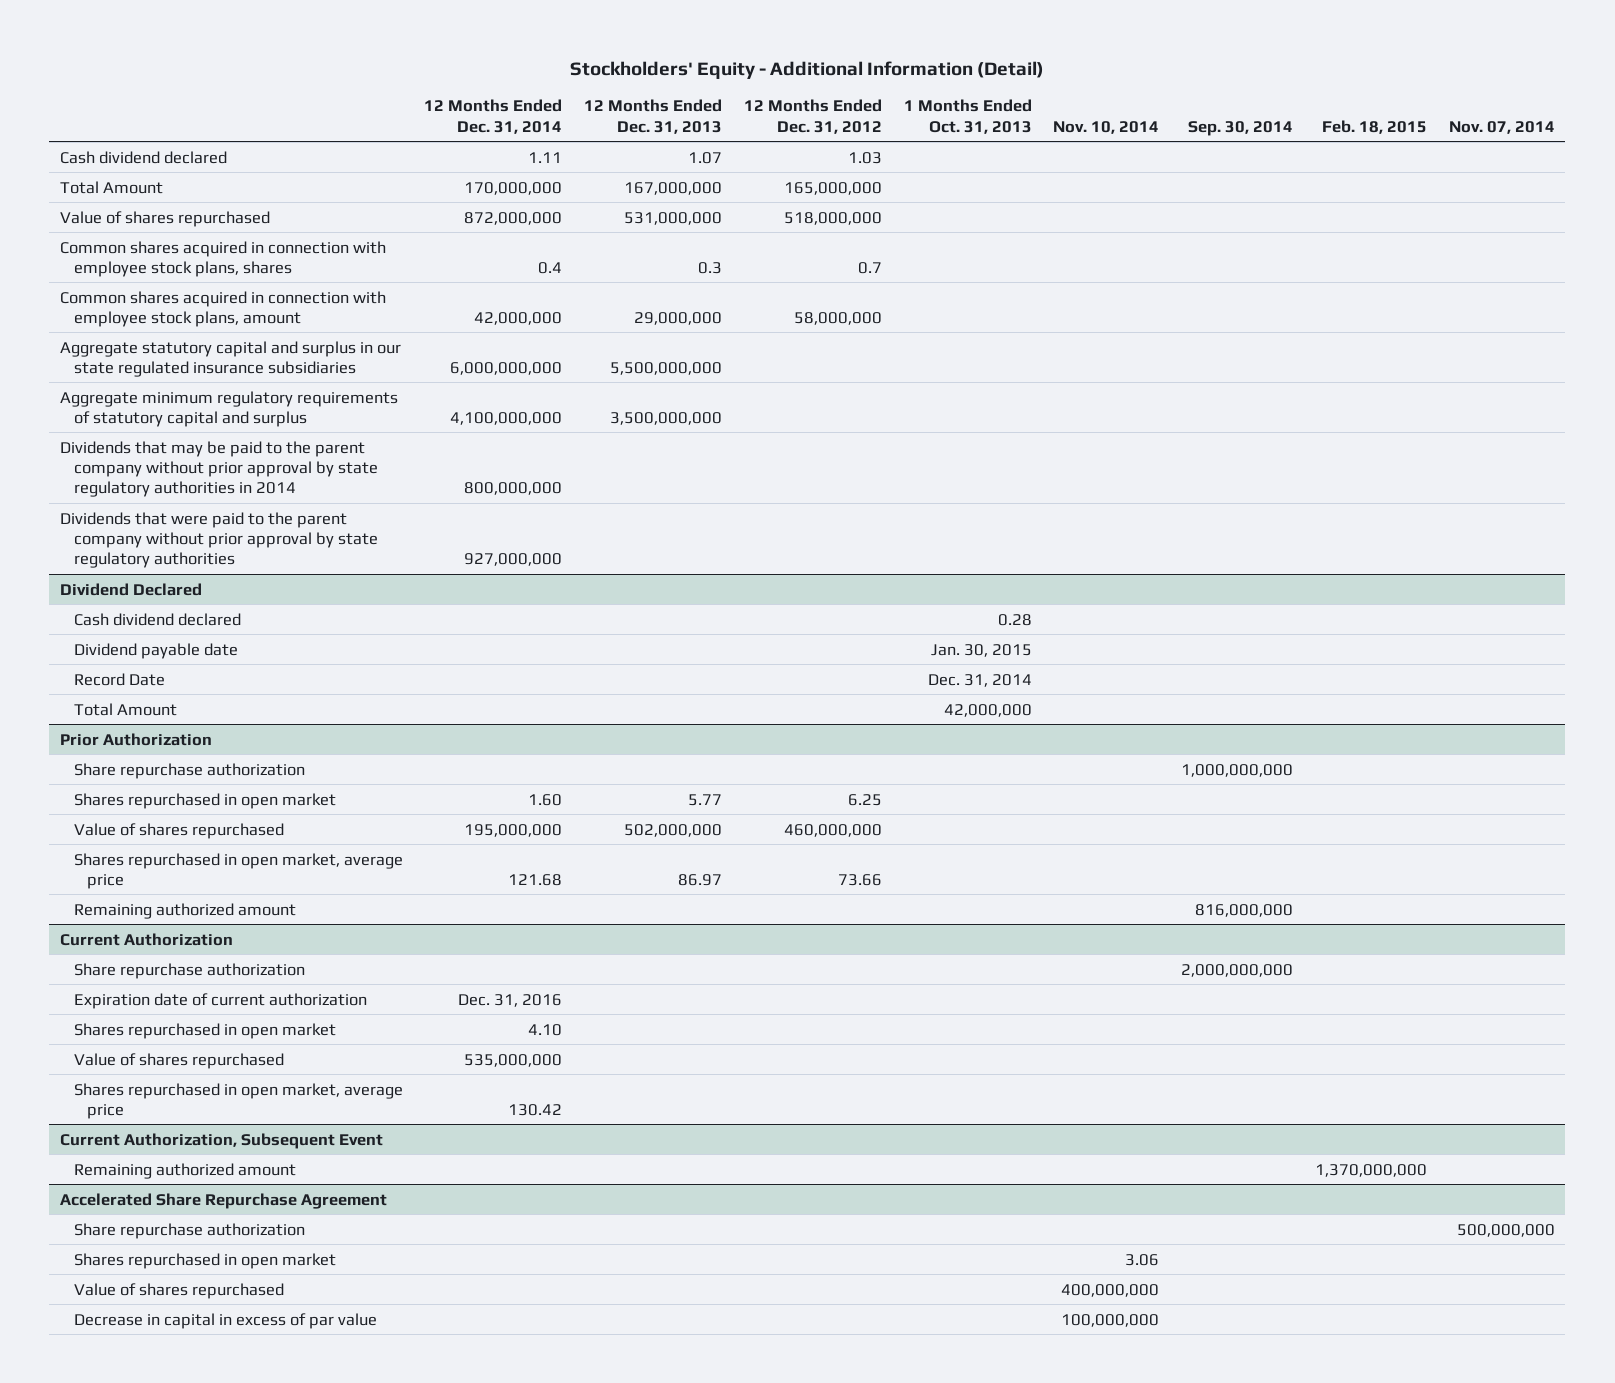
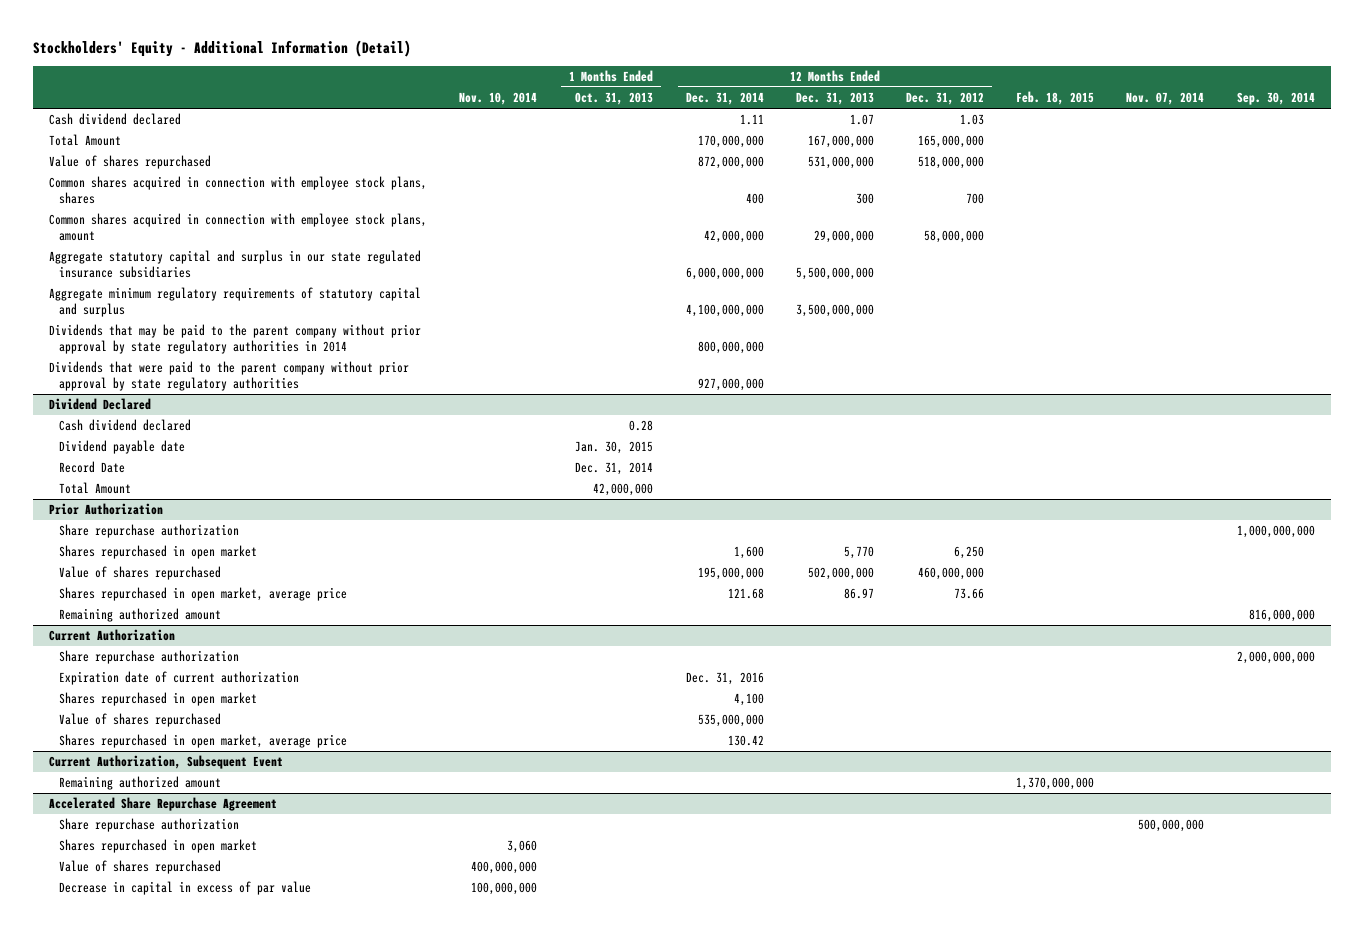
[538,261,563,274] 0.4 -> [745,193,764,205] 400
[698,261,723,274] 0.3 -> [855,193,874,205] 300
[857,261,882,274] 0.7 -> [966,193,985,205] 700
[528,793,563,806] 1.60 -> [733,546,764,560] 1,600
[688,793,723,806] 5.77 -> [843,546,874,560] 5,770
[847,793,882,806] 6.25 -> [954,546,985,560] 6,250
[528,1023,563,1036] 4.10 -> [733,693,764,707] 4,100
[1125,1253,1160,1266] 3.06 -> [507,840,538,854] 3,060

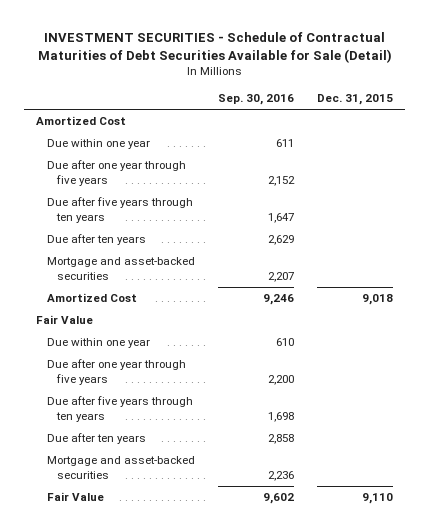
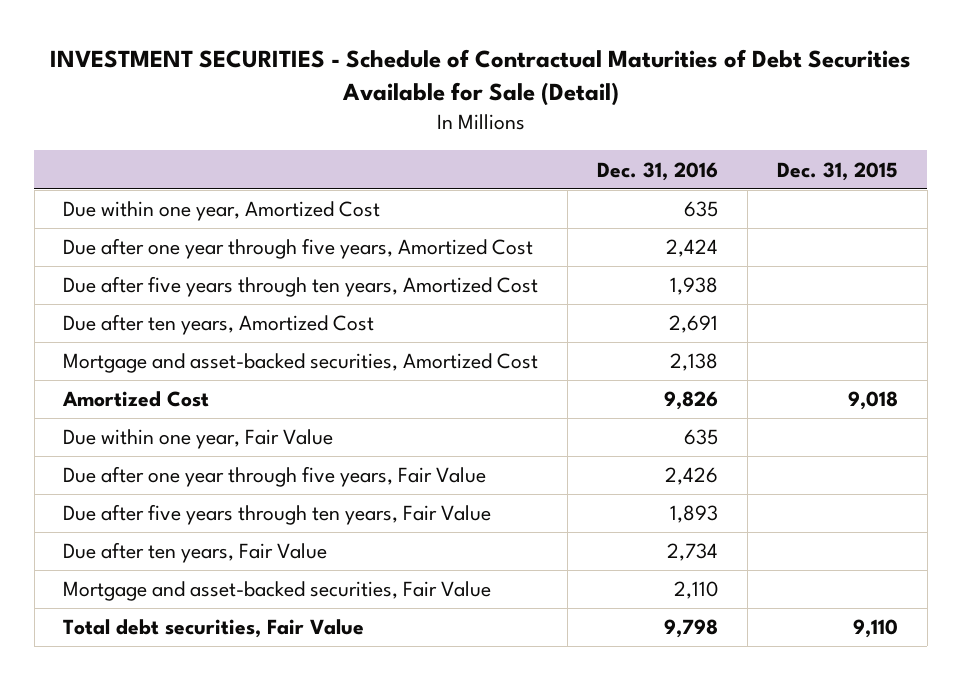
[218,94,295,106] Sep. 30, 2016 -> none
none -> [597,161,719,181] Dec. 31, 2016
[35,116,126,126] Amortized Cost -> none
[46,139,150,150] Due within one year -> [63,201,381,222] Due within one year, Amortized Cost
[46,160,186,186] Due after one year through five years -> [63,238,534,260] Due after one year through five years, Amortized Cost
[46,197,193,223] Due after five years through ten years -> [63,276,539,298] Due after five years through ten years, Amortized Cost
[46,234,146,246] Due after ten years -> [63,314,375,336] Due after ten years, Amortized Cost
[46,257,195,280] Mortgage and asset-backed securities -> [63,353,539,374] Mortgage and asset-backed securities, Amortized Cost
[35,315,93,325] Fair Value -> none
[46,338,150,349] Due within one year -> [63,429,334,450] Due within one year, Fair Value
[46,359,186,385] Due after one year through five years -> [63,466,487,488] Due after one year through five years, Fair Value
[46,396,193,422] Due after five years through ten years -> [63,504,492,526] Due after five years through ten years, Fair Value
[46,433,146,445] Due after ten years -> [63,542,328,564] Due after ten years, Fair Value
[46,456,195,479] Mortgage and asset-backed securities -> [63,581,492,602] Mortgage and asset-backed securities, Fair Value
[46,492,104,502] Fair Value -> [63,619,365,639] Total debt securities, Fair Value

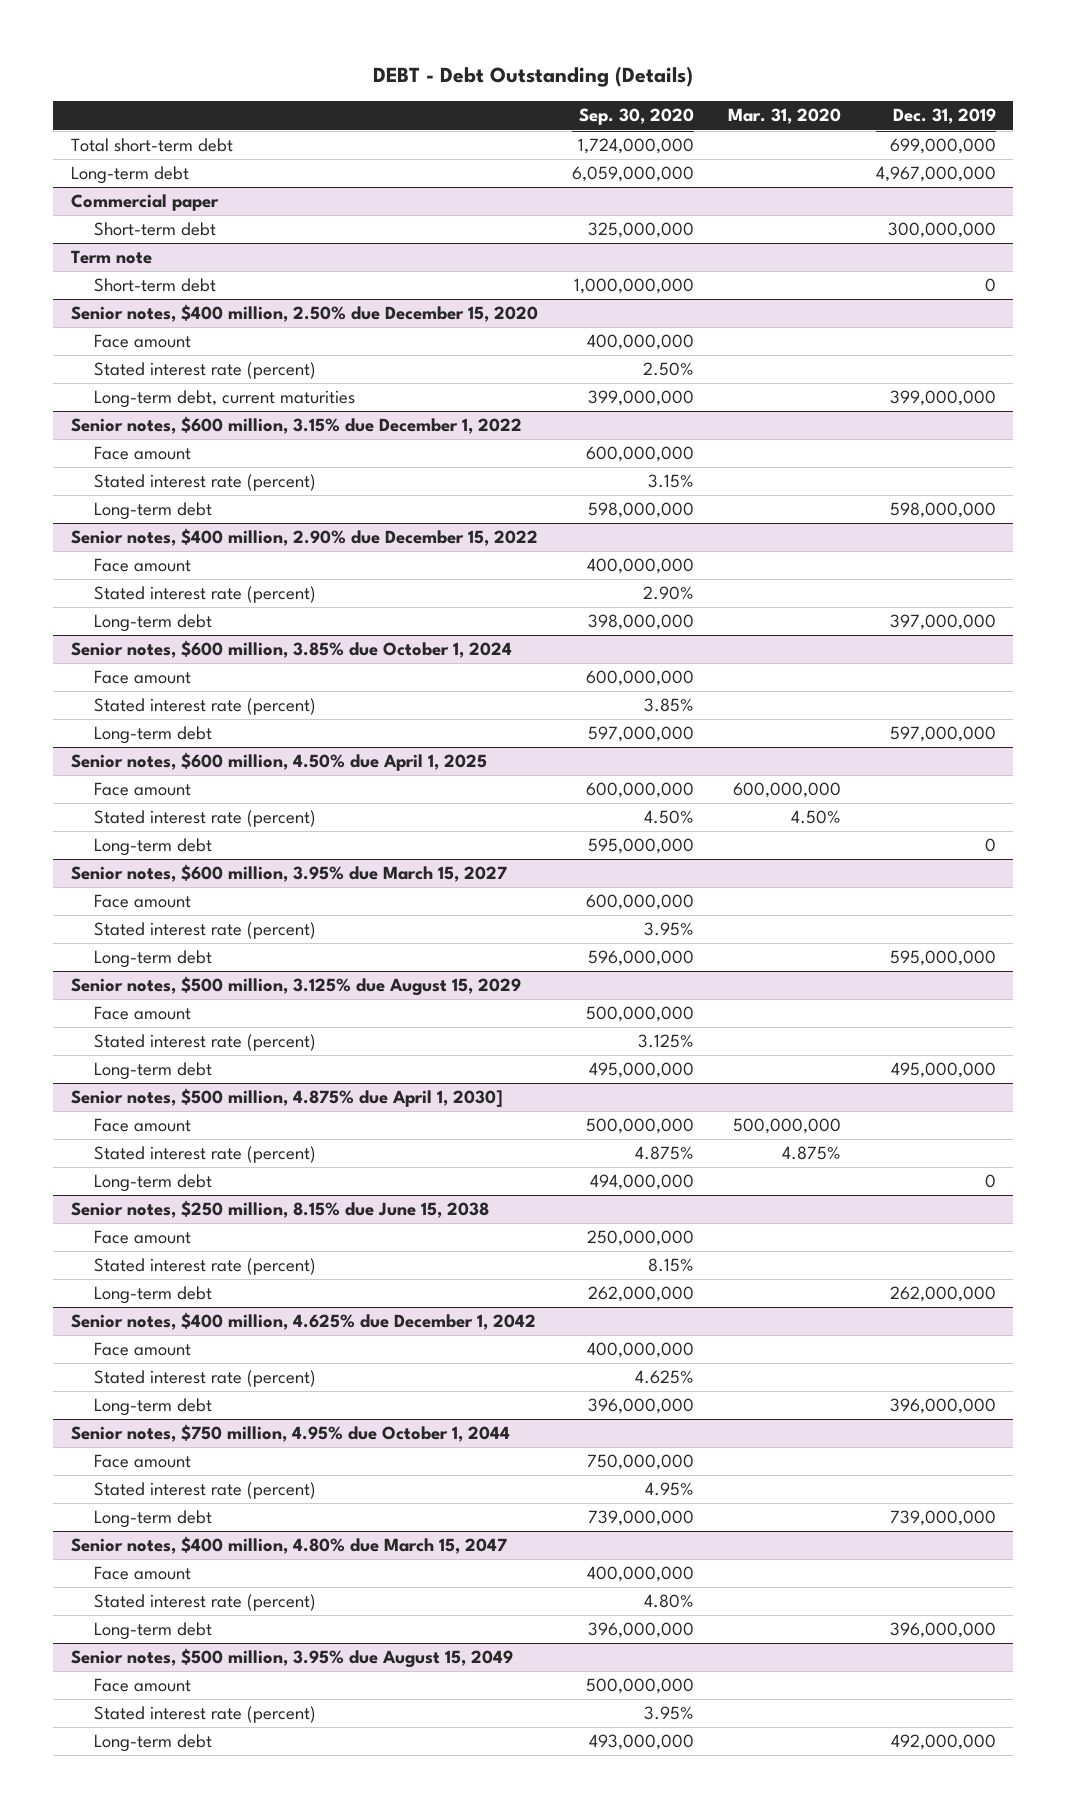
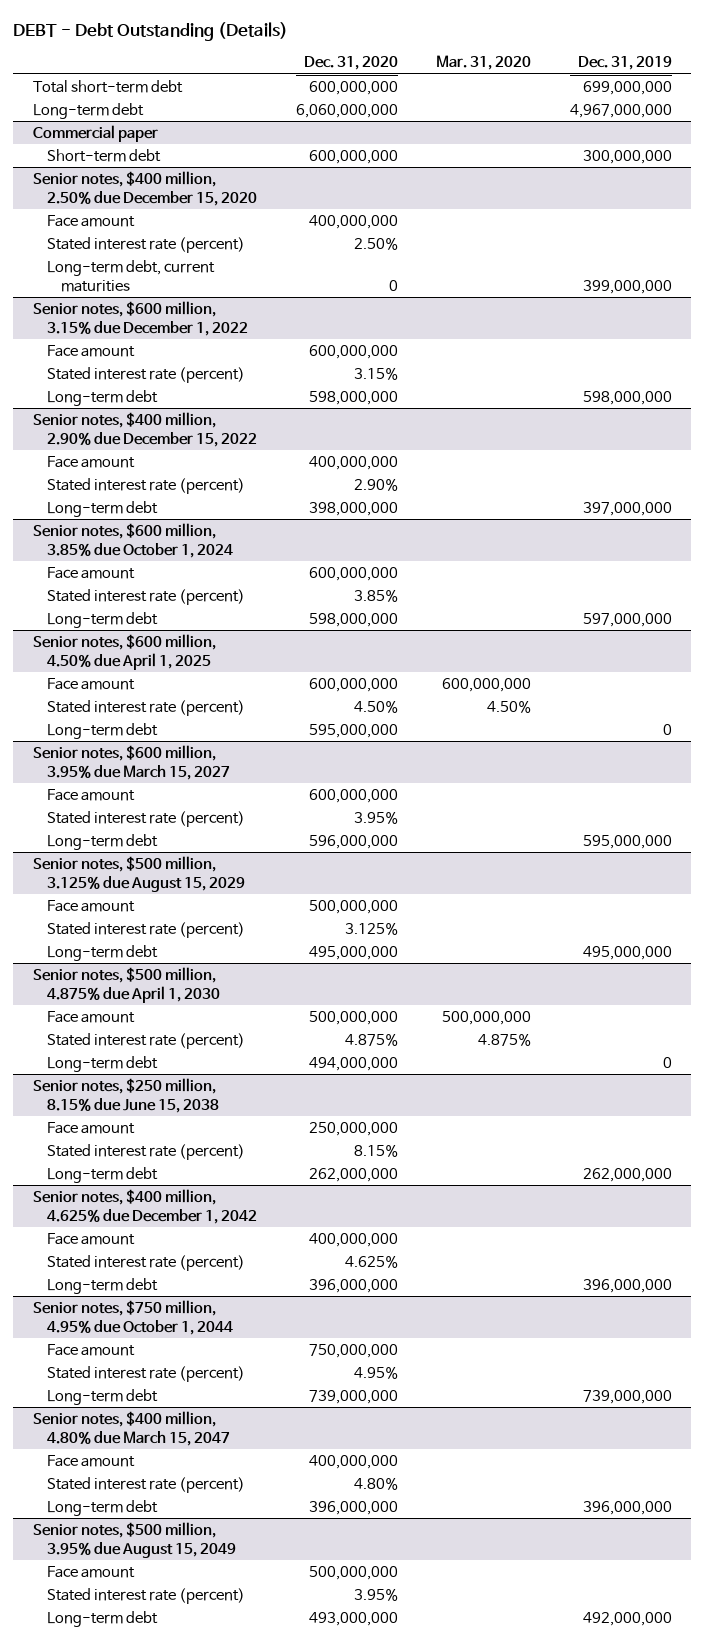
[578,108,694,126] Sep. 30, 2020 -> none
none -> [303,56,398,71] Dec. 31, 2020
[70,250,152,265] Term note -> none
[93,278,216,293] Short-term debt -> none
[70,1088,503,1108] Senior notes, $500 million, 4.875% due April 1, 2030] -> [32,966,220,1003] Senior notes, $500 million, 4.875% due April 1, 2030

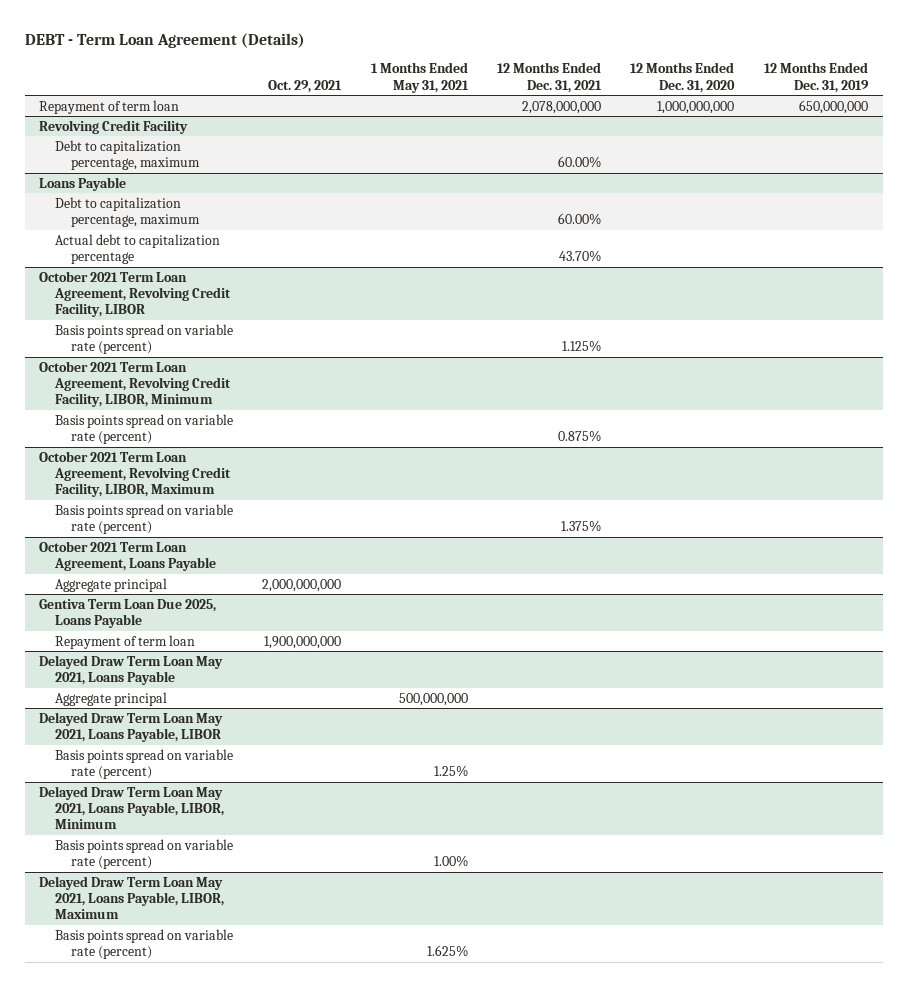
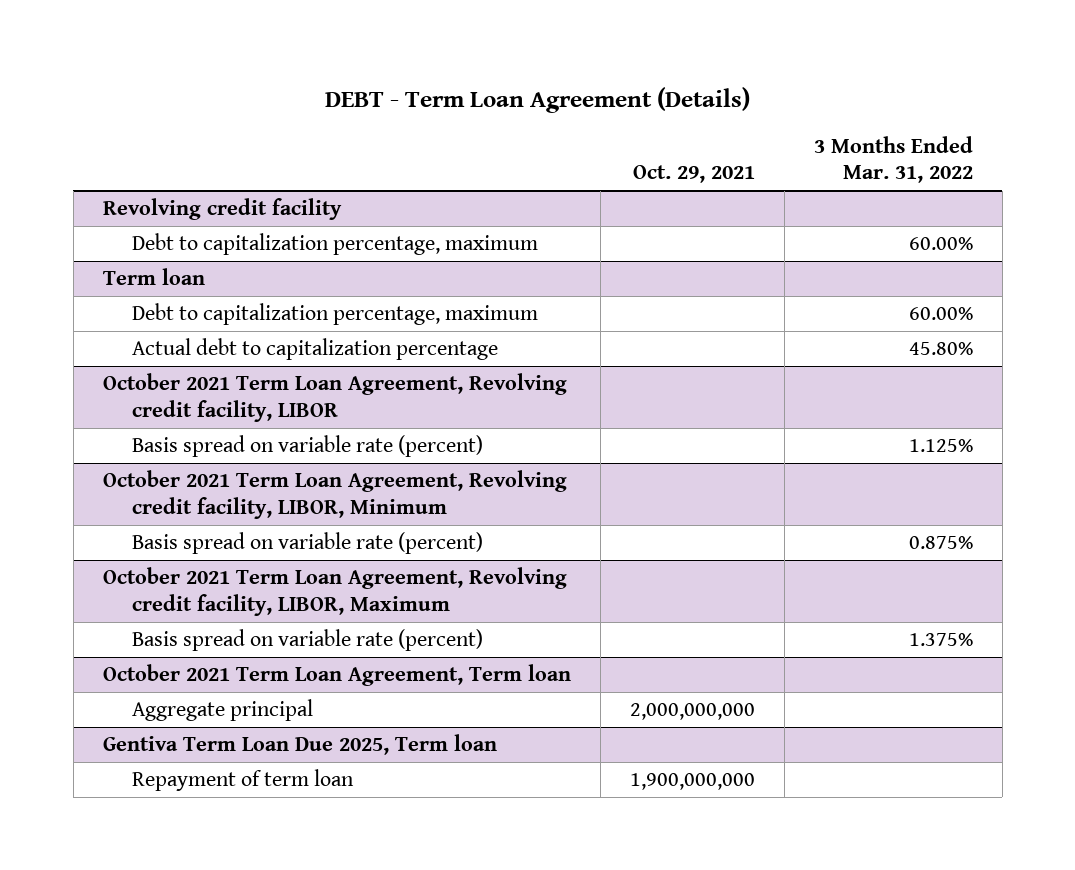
[370,62,469,93] 1 Months Ended May 31, 2021 -> none
[497,62,603,93] 12 Months Ended Dec. 31, 2021 -> none
[630,62,736,93] 12 Months Ended Dec. 31, 2020 -> none
[763,62,869,93] 12 Months Ended Dec. 31, 2019 -> none
none -> [813,136,973,184] 3 Months Ended Mar. 31, 2022
[39,99,180,114] Repayment of term loan -> none
[39,119,189,134] Revolving Credit Facility -> [102,198,342,221] Revolving credit facility
[39,176,127,191] Loans Payable -> [102,268,205,286] Term loan
[39,270,232,318] October 2021 Term Loan Agreement, Revolving Credit Facility, LIBOR -> [102,373,567,422] October 2021 Term Loan Agreement, Revolving credit facility, LIBOR
[55,323,234,355] Basis points spread on variable rate (percent) -> [132,435,484,458] Basis spread on variable rate (percent)
[39,360,232,408] October 2021 Term Loan Agreement, Revolving Credit Facility, LIBOR, Minimum -> [102,470,567,519] October 2021 Term Loan Agreement, Revolving credit facility, LIBOR, Minimum
[55,413,234,445] Basis points spread on variable rate (percent) -> [132,532,484,555] Basis spread on variable rate (percent)
[39,450,232,498] October 2021 Term Loan Agreement, Revolving Credit Facility, LIBOR, Maximum -> [102,567,567,616] October 2021 Term Loan Agreement, Revolving credit facility, LIBOR, Maximum
[55,503,234,535] Basis points spread on variable rate (percent) -> [132,629,484,652] Basis spread on variable rate (percent)
[39,540,217,572] October 2021 Term Loan Agreement, Loans Payable -> [102,664,571,687] October 2021 Term Loan Agreement, Term loan
[39,598,217,629] Gentiva Term Loan Due 2025, Loans Payable -> [102,734,497,756] Gentiva Term Loan Due 2025, Term loan
[39,654,224,686] Delayed Draw Term Loan May 2021, Loans Payable -> none
[55,691,168,706] Aggregate principal -> none
[39,711,224,743] Delayed Draw Term Loan May 2021, Loans Payable, LIBOR -> none
[55,748,234,780] Basis points spread on variable rate (percent) -> none
[39,785,225,830] Delayed Draw Term Loan May 2021, Loans Payable, LIBOR, Minimum -> none
[55,838,234,870] Basis points spread on variable rate (percent) -> none
[39,875,225,920] Delayed Draw Term Loan May 2021, Loans Payable, LIBOR, Maximum -> none
[55,928,234,960] Basis points spread on variable rate (percent) -> none

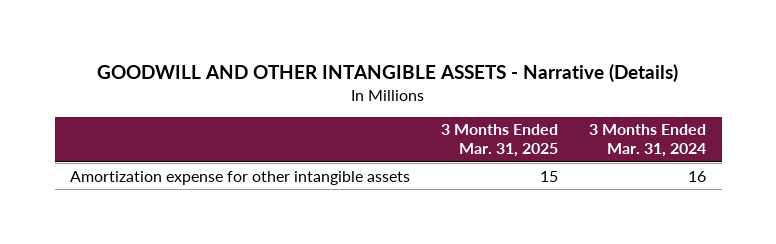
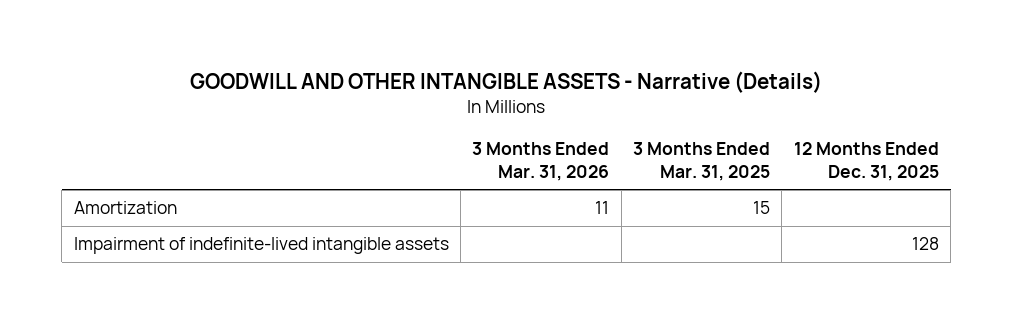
[589,124,707,158] 3 Months Ended Mar. 31, 2024 -> none
none -> [472,142,610,181] 3 Months Ended Mar. 31, 2026
none -> [793,142,939,181] 12 Months Ended Dec. 31, 2025
[70,170,411,185] Amortization expense for other intangible assets -> [73,201,177,215] Amortization
none -> [73,237,449,255] Impairment of indefinite-lived intangible assets

